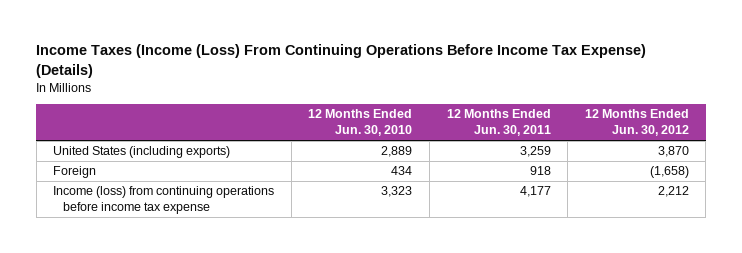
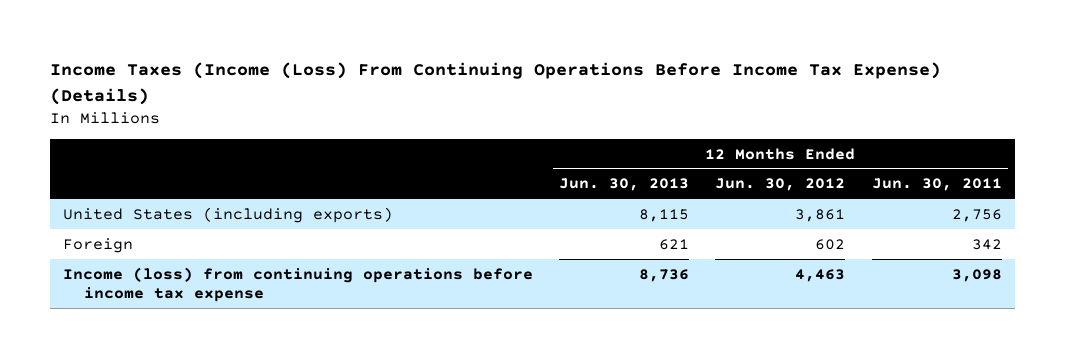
[308,109,413,137] 12 Months Ended Jun. 30, 2010 -> none
none -> [559,178,690,192] Jun. 30, 2013
[519,146,551,158] 3,259 -> [951,208,1002,222] 2,756
[657,146,689,158] 3,870 -> [795,208,846,222] 3,861
[529,166,551,176] 918 -> [971,238,1002,250] 342
[649,166,689,179] (1,658) -> [815,238,846,250] 602
[519,186,551,198] 4,177 -> [951,268,1002,282] 3,098
[657,186,689,198] 2,212 -> [795,268,846,282] 4,463

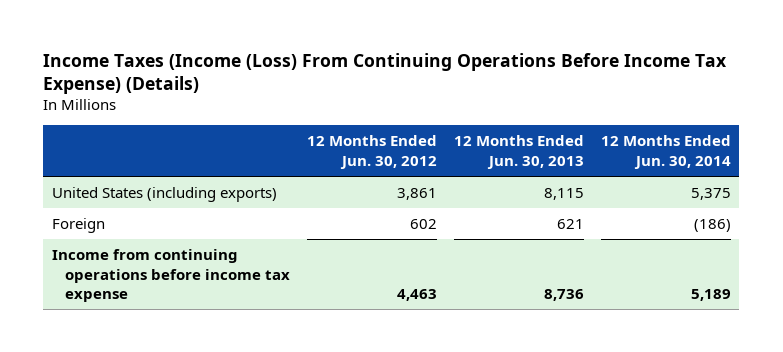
[871,178,1002,192] Jun. 30, 2011 -> none
none -> [600,135,731,169] 12 Months Ended Jun. 30, 2014
[63,266,534,302] Income (loss) from continuing operations before income tax expense -> [51,249,290,303] Income from continuing operations before income tax expense

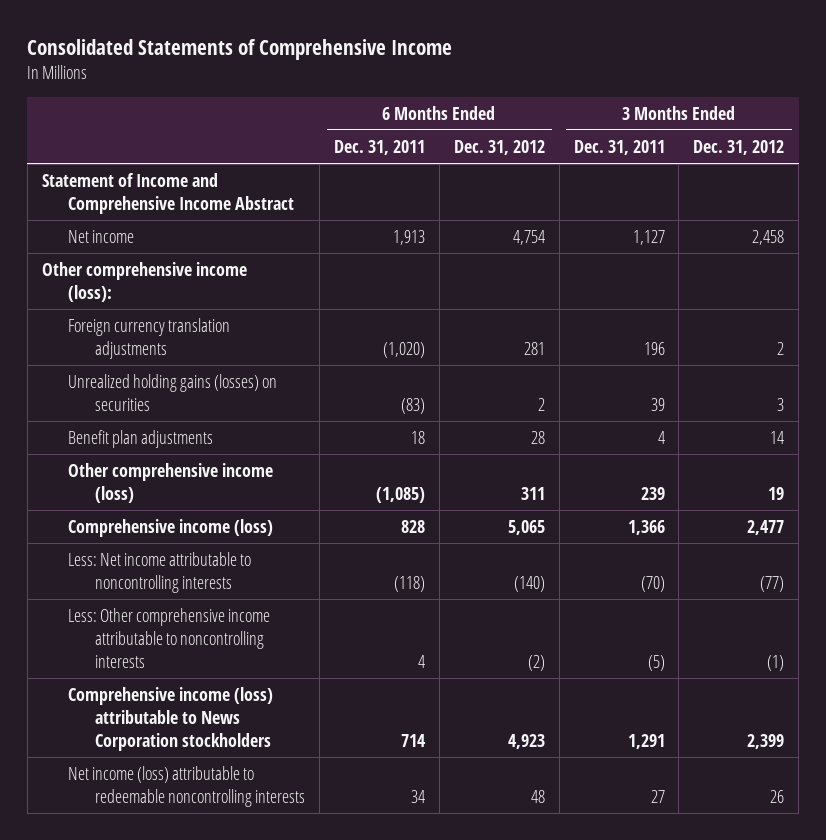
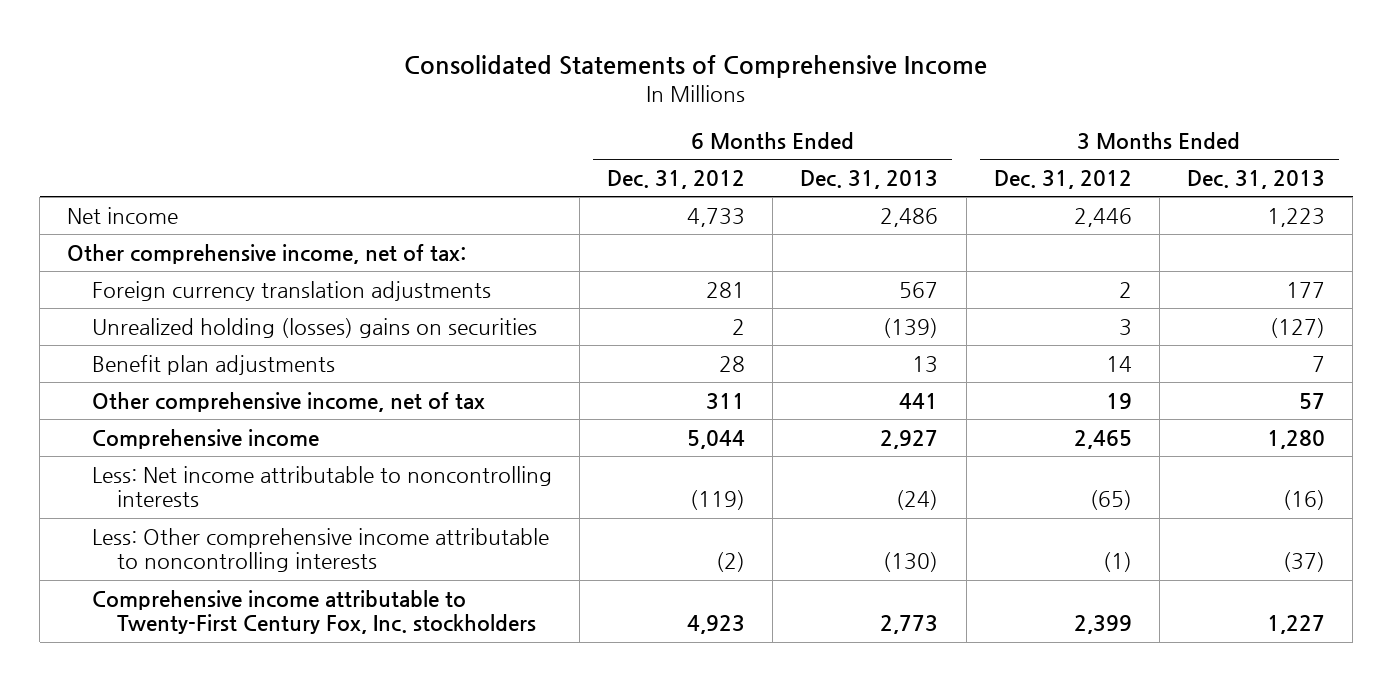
[333,139,425,155] Dec. 31, 2011 -> none
[573,139,665,155] Dec. 31, 2011 -> none
none -> [800,170,939,190] Dec. 31, 2013
none -> [1186,170,1325,190] Dec. 31, 2013
[41,172,295,214] Statement of Income and Comprehensive Income Abstract -> none
[512,229,545,245] 4,754 -> [687,207,746,227] 4,733
[752,229,785,245] 2,458 -> [1073,207,1132,227] 2,446
[41,261,247,302] Other comprehensive income (loss): -> [67,243,467,264] Other comprehensive income, net of tax:
[68,373,278,411] Unrealized holding gains (losses) on securities -> [92,317,538,338] Unrealized holding (losses) gains on securities
[68,462,274,503] Other comprehensive income (loss) -> [92,391,486,412] Other comprehensive income, net of tax
[68,518,274,537] Comprehensive income (loss) -> [92,428,320,449] Comprehensive income
[507,519,545,535] 5,065 -> [687,429,746,449] 5,044
[747,519,785,535] 2,477 -> [1073,429,1132,449] 2,465
[513,575,545,592] (140) -> [690,490,746,511] (119)
[760,575,785,592] (77) -> [1089,490,1132,511] (65)
[68,765,306,807] Net income (loss) attributable to redeemable noncontrolling interests -> none
[68,686,274,751] Comprehensive income (loss) attributable to News Corporation stockholders -> [92,589,536,635] Comprehensive income attributable to Twenty-First Century Fox, Inc. stockholders

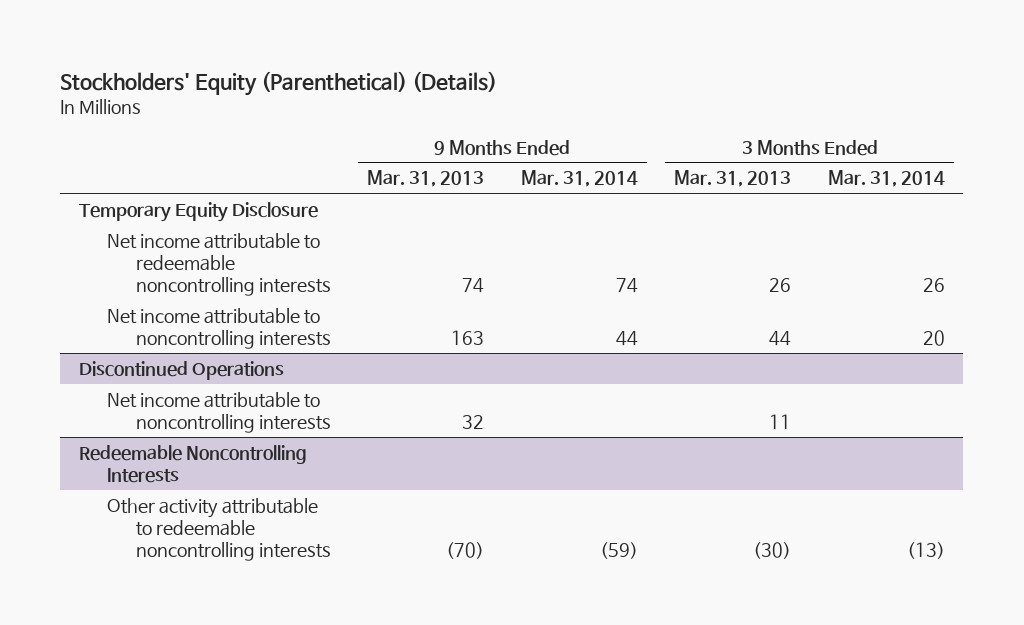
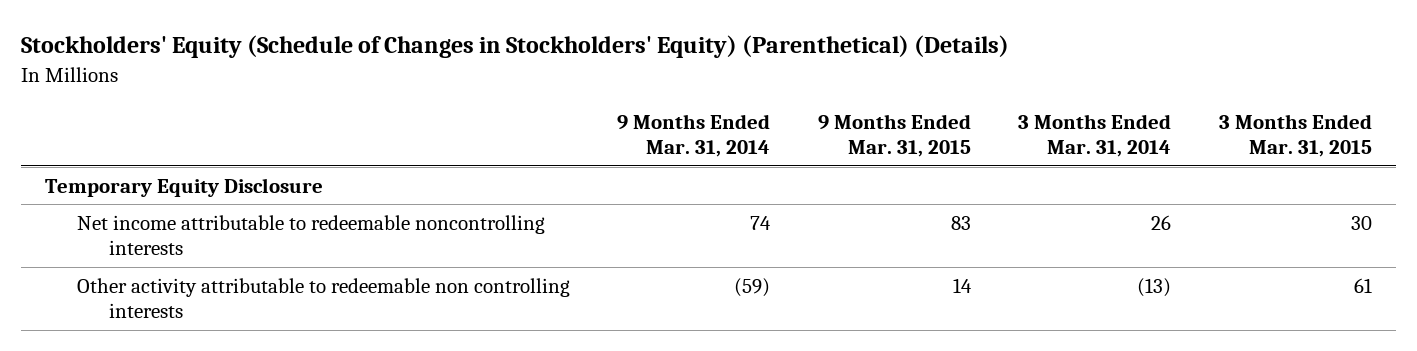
[60,70,498,96] Stockholders' Equity (Parenthetical) (Details) -> [20,35,1009,59] Stockholders' Equity (Schedule of Changes in Stockholders' Equity) (Parenthetical) (Details)
[367,170,485,188] Mar. 31, 2013 -> none
[674,170,792,188] Mar. 31, 2013 -> none
none -> [817,113,971,158] 9 Months Ended Mar. 31, 2015
none -> [1218,113,1372,158] 3 Months Ended Mar. 31, 2015
[107,307,331,349] Net income attributable to noncontrolling interests -> none
[78,360,284,380] Discontinued Operations -> none
[107,391,331,433] Net income attributable to noncontrolling interests -> none
[78,444,307,483] Redeemable Noncontrolling Interests -> none
[107,497,331,561] Other activity attributable to redeemable noncontrolling interests -> [76,277,570,319] Other activity attributable to redeemable non controlling interests

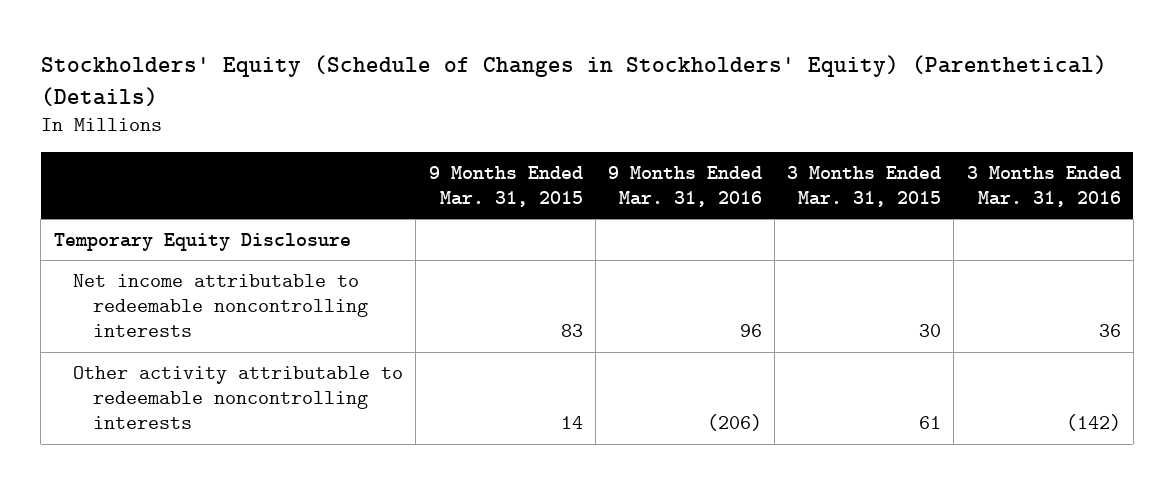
[617,113,771,158] 9 Months Ended Mar. 31, 2014 -> none
[1018,113,1172,158] 3 Months Ended Mar. 31, 2014 -> none
none -> [607,165,762,207] 9 Months Ended Mar. 31, 2016
none -> [966,165,1121,207] 3 Months Ended Mar. 31, 2016
[76,277,570,319] Other activity attributable to redeemable non controlling interests -> [73,365,404,430] Other activity attributable to redeemable noncontrolling interests

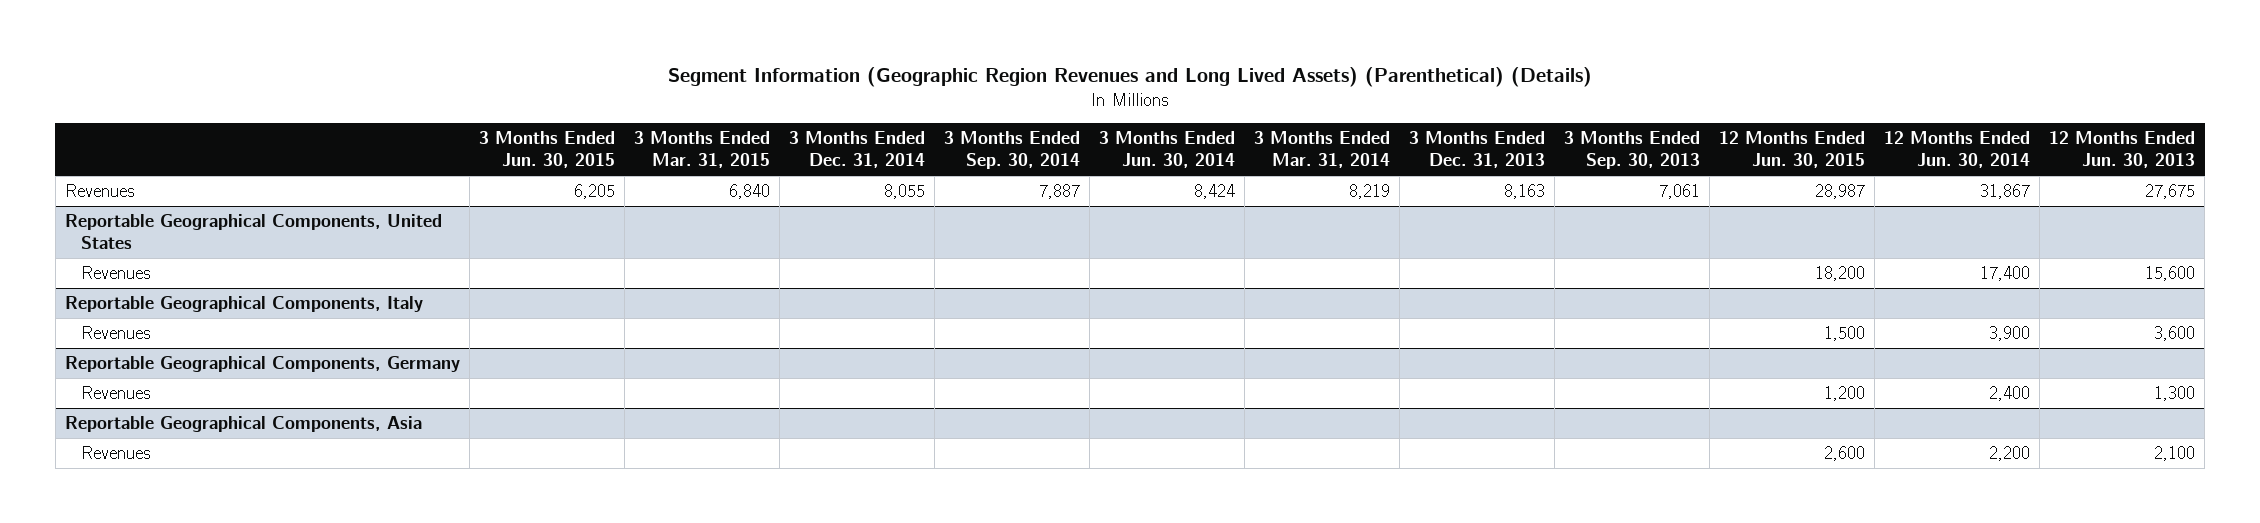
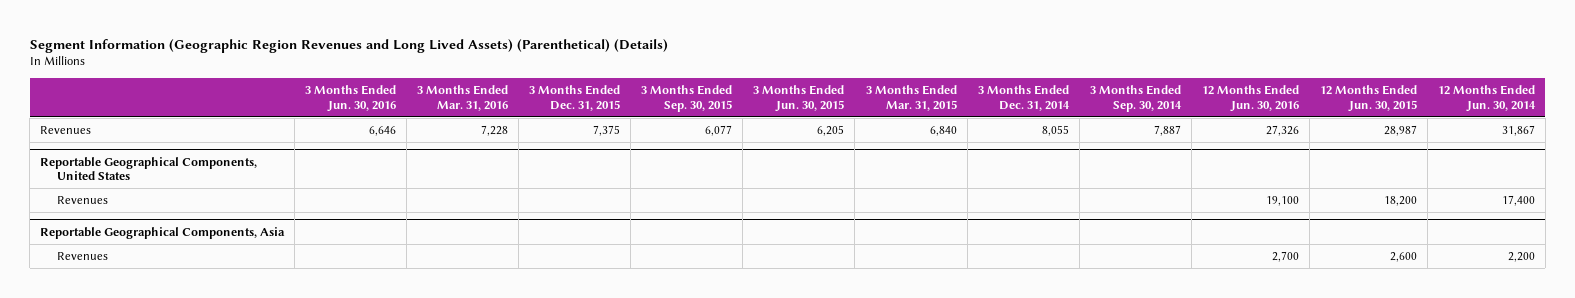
[1099,131,1236,169] 3 Months Ended Jun. 30, 2014 -> none
[1254,131,1391,169] 3 Months Ended Mar. 31, 2014 -> none
[1409,131,1546,169] 3 Months Ended Dec. 31, 2013 -> none
[1564,131,1701,170] 3 Months Ended Sep. 30, 2013 -> none
[2049,131,2196,169] 12 Months Ended Jun. 30, 2013 -> none
none -> [305,84,397,112] 3 Months Ended Jun. 30, 2016
none -> [417,84,509,111] 3 Months Ended Mar. 31, 2016
none -> [529,84,621,111] 3 Months Ended Dec. 31, 2015
none -> [641,84,733,112] 3 Months Ended Sep. 30, 2015
none -> [1201,84,1299,112] 12 Months Ended Jun. 30, 2016
[64,295,423,312] Reportable Geographical Components, Italy -> none
[80,325,150,339] Revenues -> none
[64,355,460,372] Reportable Geographical Components, Germany -> none
[80,385,150,399] Revenues -> none

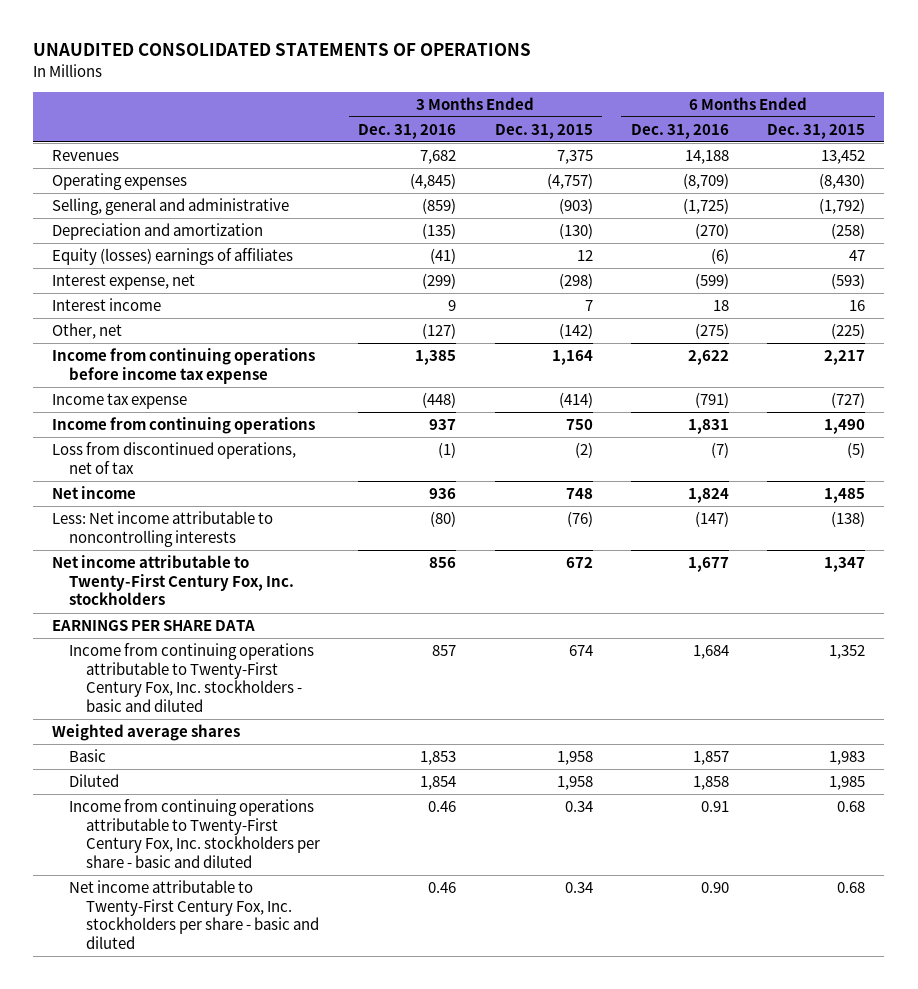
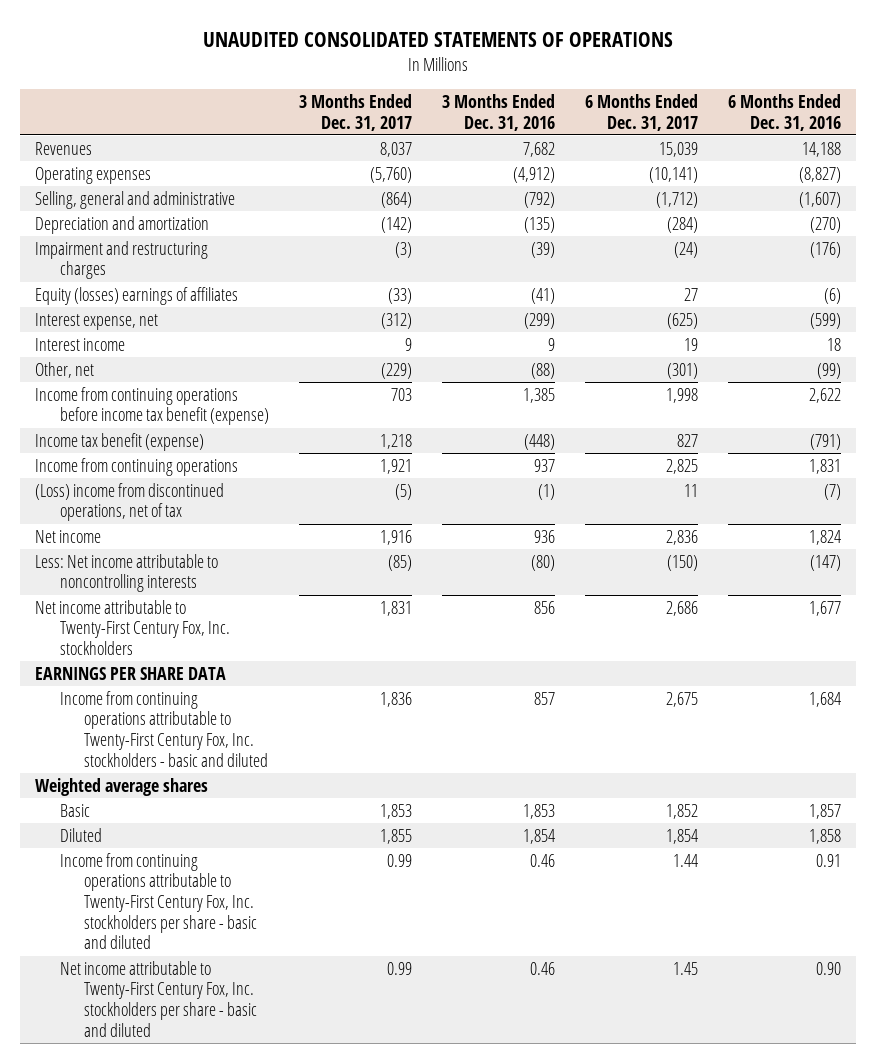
[494,123,593,139] Dec. 31, 2015 -> none
[767,123,866,139] Dec. 31, 2015 -> none
none -> [298,93,412,131] 3 Months Ended Dec. 31, 2017
none -> [584,93,698,131] 6 Months Ended Dec. 31, 2017
[410,173,457,190] (4,845) -> [512,166,555,183] (4,912)
[682,173,729,190] (8,709) -> [798,166,841,183] (8,827)
[422,198,457,215] (859) -> [523,191,555,208] (792)
[682,198,729,215] (1,725) -> [798,191,841,208] (1,607)
none -> [34,240,208,280] Impairment and restructuring charges
[422,323,457,340] (127) -> [530,362,555,379] (88)
[694,323,729,340] (275) -> [816,362,841,379] (99)
[52,348,316,384] Income from continuing operations before income tax expense -> [34,386,269,426] Income from continuing operations before income tax benefit (expense)
[52,393,188,410] Income tax expense -> [34,432,204,451] Income tax benefit (expense)
[52,442,297,474] Loss from discontinued operations, net of tax -> [34,482,224,522] (Loss) income from discontinued operations, net of tax

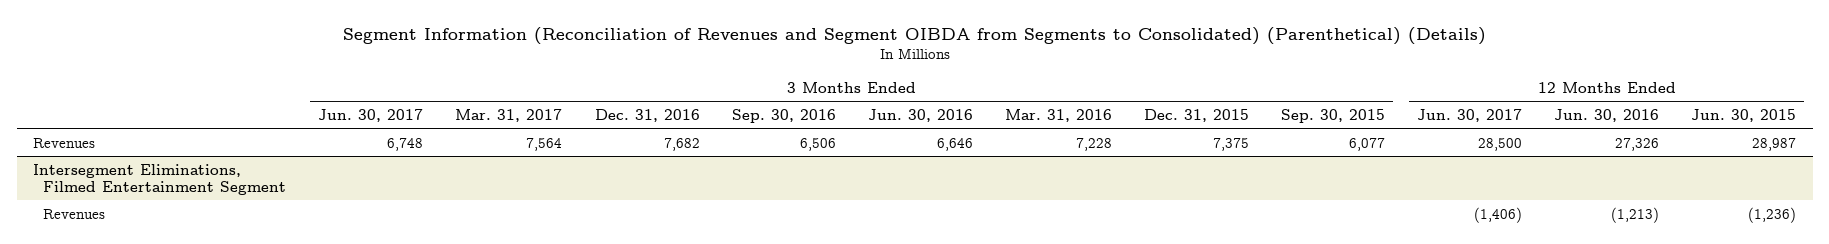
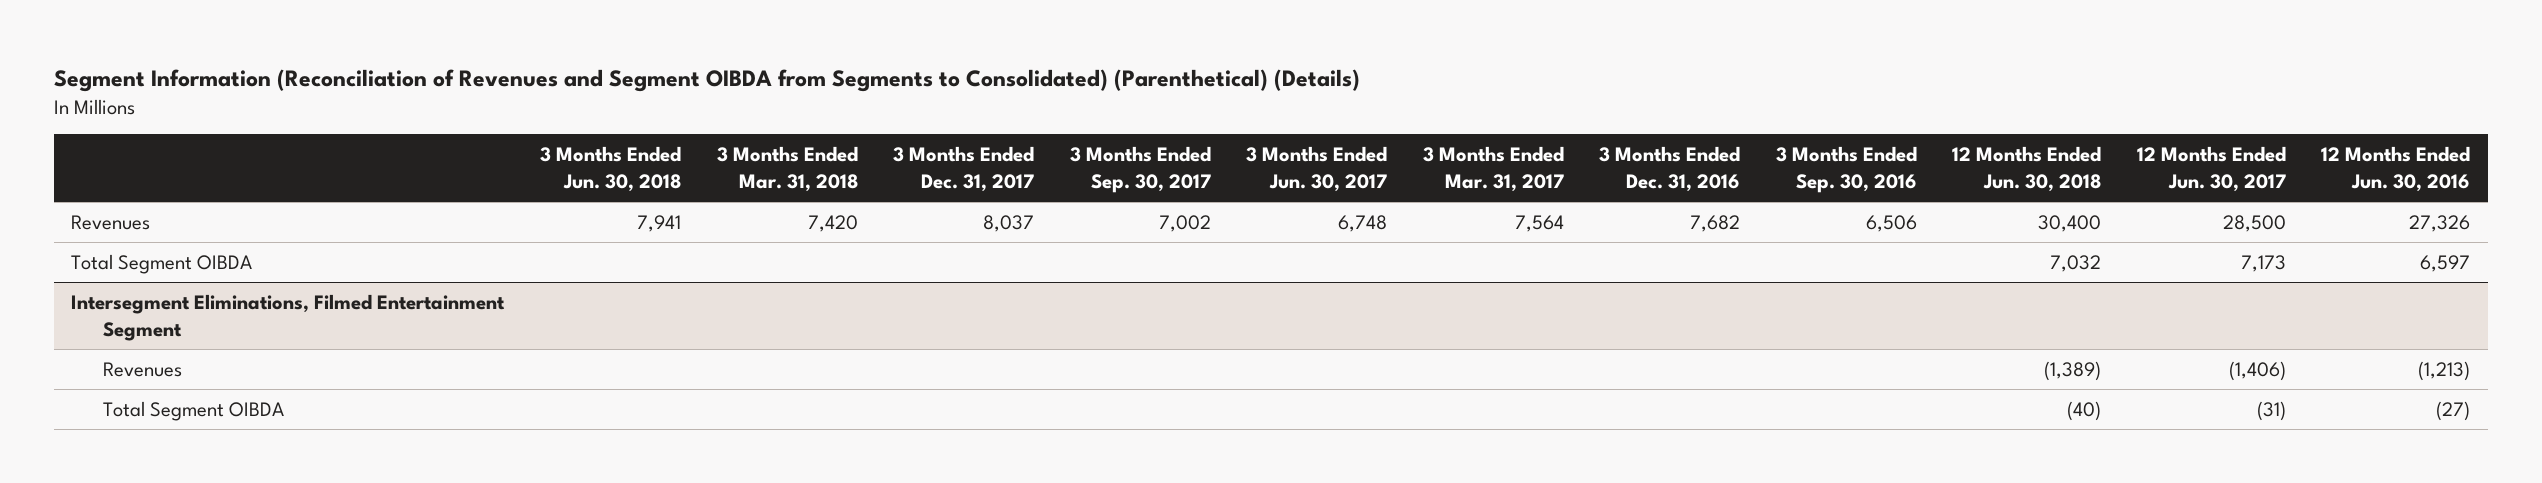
[867,108,973,122] Jun. 30, 2016 -> none
[1004,108,1112,122] Mar. 31, 2016 -> none
[1144,108,1250,122] Dec. 31, 2015 -> none
[1281,108,1386,123] Sep. 30, 2015 -> none
[1691,108,1797,122] Jun. 30, 2015 -> none
none -> [539,146,681,192] 3 Months Ended Jun. 30, 2018
none -> [716,146,858,192] 3 Months Ended Mar. 31, 2018
none -> [893,146,1035,192] 3 Months Ended Dec. 31, 2017
none -> [1069,146,1211,193] 3 Months Ended Sep. 30, 2017
none -> [1952,146,2102,192] 12 Months Ended Jun. 30, 2018
none -> [71,253,253,274] Total Segment OIBDA
none -> [102,400,284,421] Total Segment OIBDA

